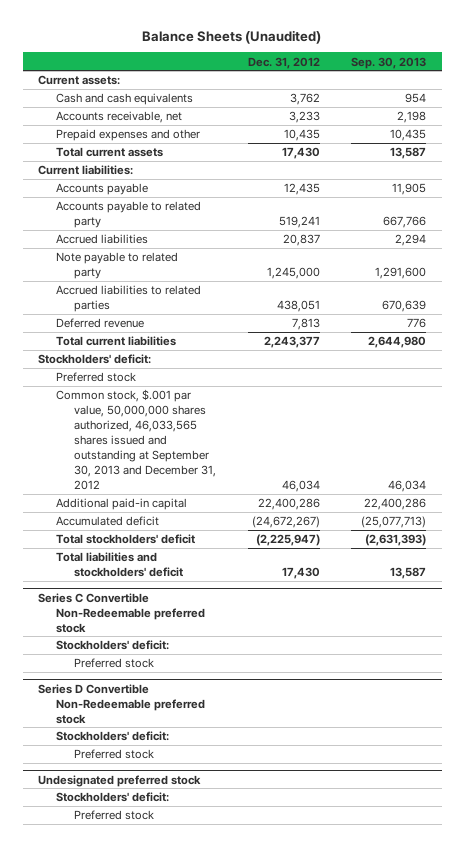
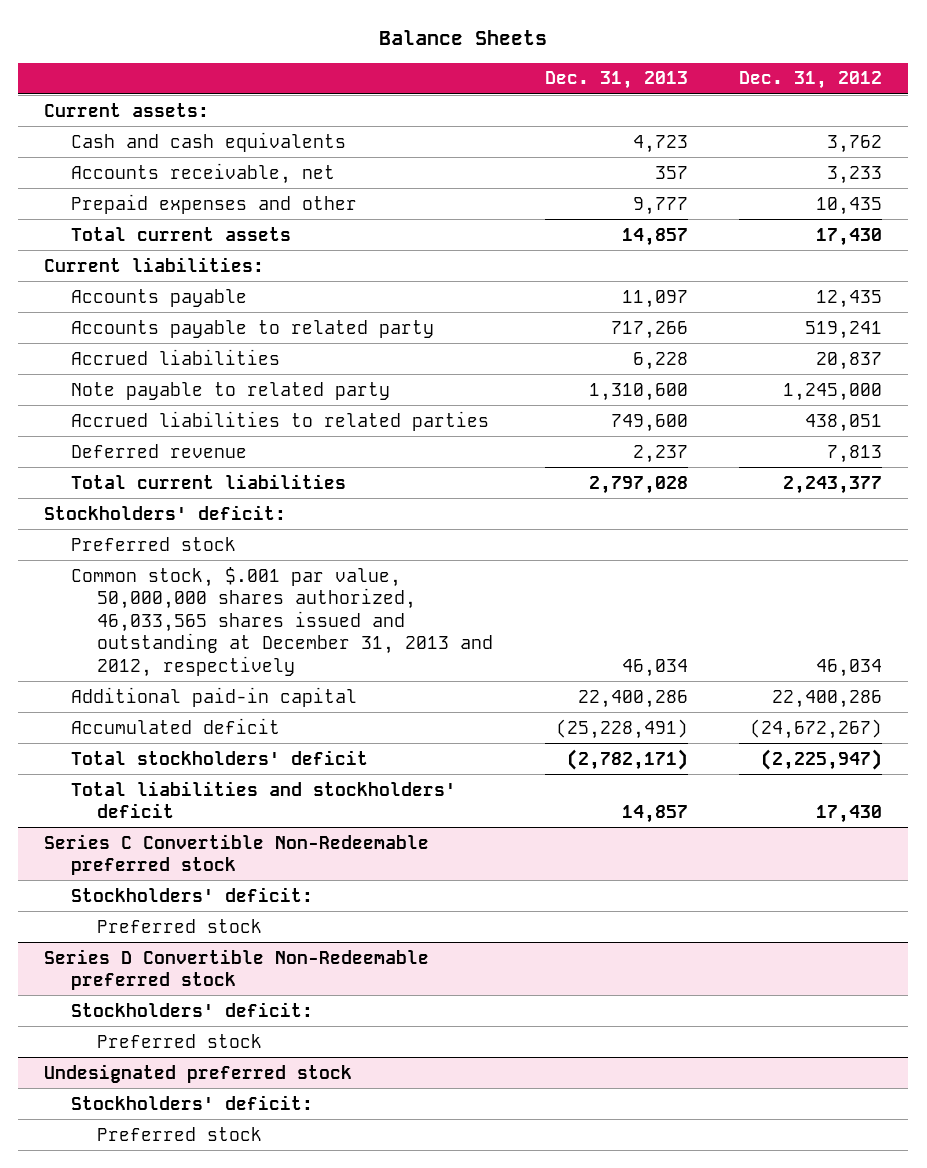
[142,29,322,44] Balance Sheets (Unaudited) -> [379,30,548,46] Balance Sheets
[351,56,427,69] Sep. 30, 2013 -> none
none -> [544,71,688,90] Dec. 31, 2013
[56,389,217,491] Common stock, $.001 par value, 50,000,000 shares authorized, 46,033,565 shares issued and outstanding at September 30, 2013 and December 31, 2012 -> [70,566,493,678] Common stock, $.001 par value, 50,000,000 shares authorized, 46,033,565 shares issued and outstanding at December 31, 2013 and 2012, respectively

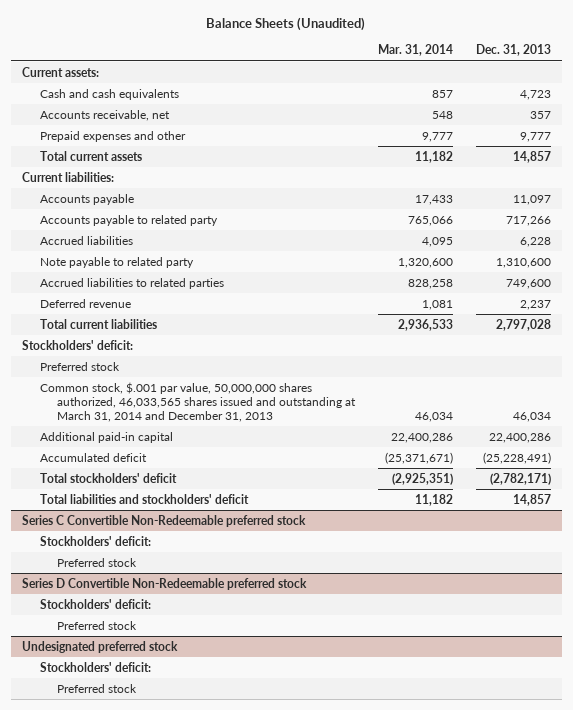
[379,30,548,46] Balance Sheets -> [206,17,366,32] Balance Sheets (Unaudited)
[739,71,883,90] Dec. 31, 2012 -> none
none -> [378,44,454,57] Mar. 31, 2014
[70,566,493,678] Common stock, $.001 par value, 50,000,000 shares authorized, 46,033,565 shares issued and outstanding at December 31, 2013 and 2012, respectively -> [39,381,357,422] Common stock, $.001 par value, 50,000,000 shares authorized, 46,033,565 shares issued and outstanding at March 31, 2014 and December 31, 2013

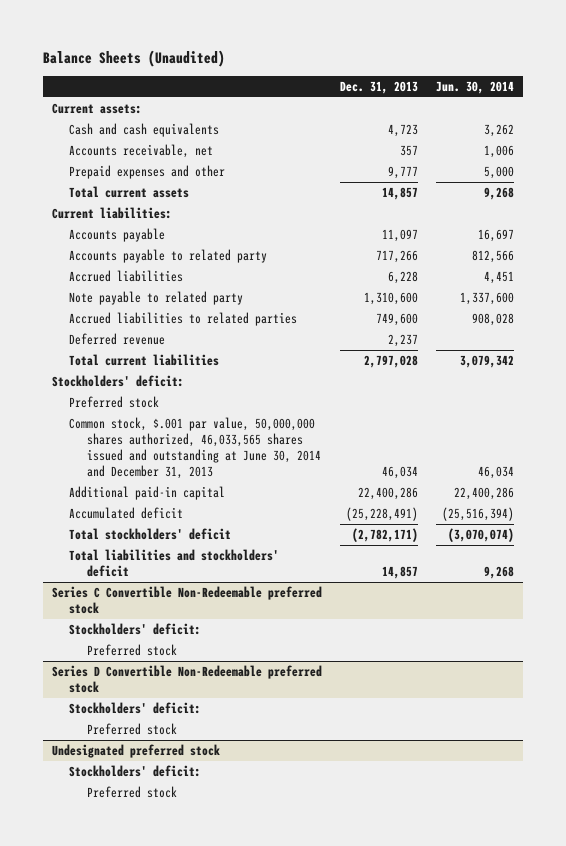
[378,44,454,57] Mar. 31, 2014 -> none
none -> [435,80,514,94] Jun. 30, 2014
[39,381,357,422] Common stock, $.001 par value, 50,000,000 shares authorized, 46,033,565 shares issued and outstanding at March 31, 2014 and December 31, 2013 -> [69,416,321,480] Common stock, $.001 par value, 50,000,000 shares authorized, 46,033,565 shares issued and outstanding at June 30, 2014 and December 31, 2013

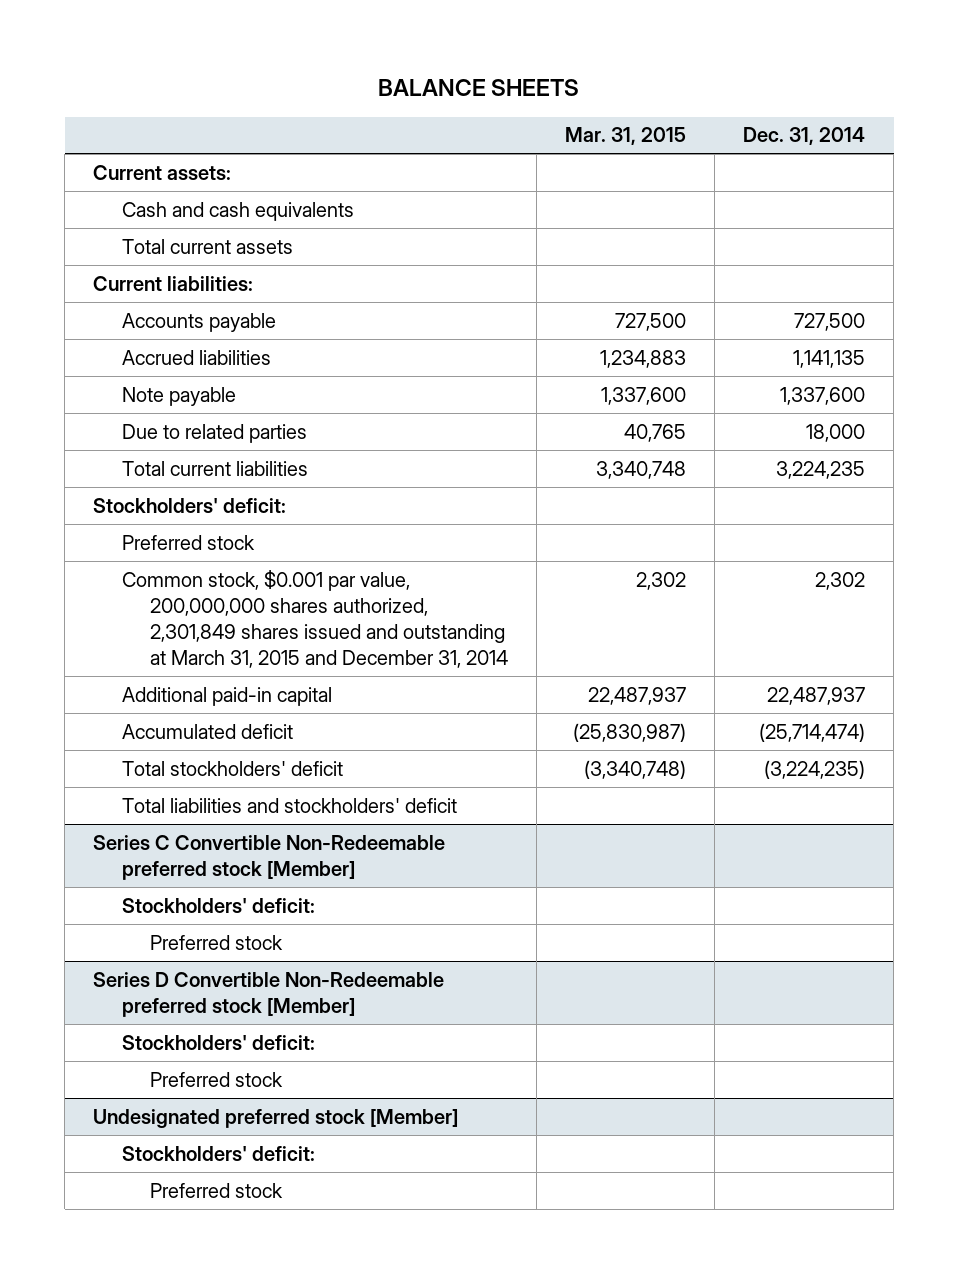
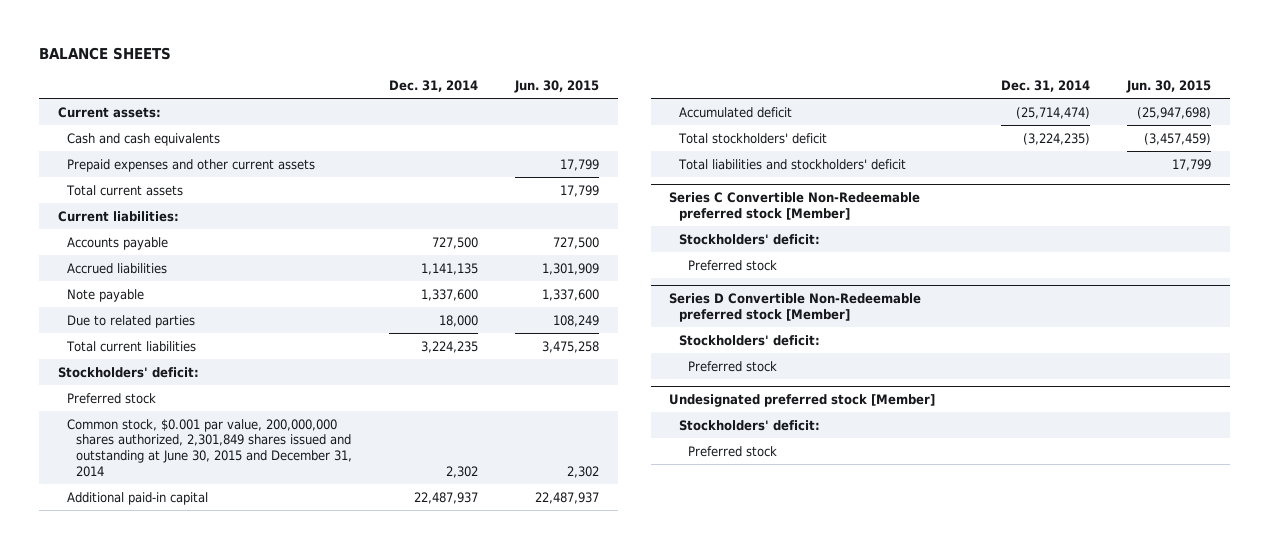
[565,127,687,146] Mar. 31, 2015 -> none
none -> [514,80,600,94] Jun. 30, 2015
none -> [66,158,315,172] Prepaid expenses and other current assets
[121,569,509,669] Common stock, $0.001 par value, 200,000,000 shares authorized, 2,301,849 shares issued and outstanding at March 31, 2015 and December 31, 2014 -> [66,418,353,477] Common stock, $0.001 par value, 200,000,000 shares authorized, 2,301,849 shares issued and outstanding at June 30, 2015 and December 31, 2014

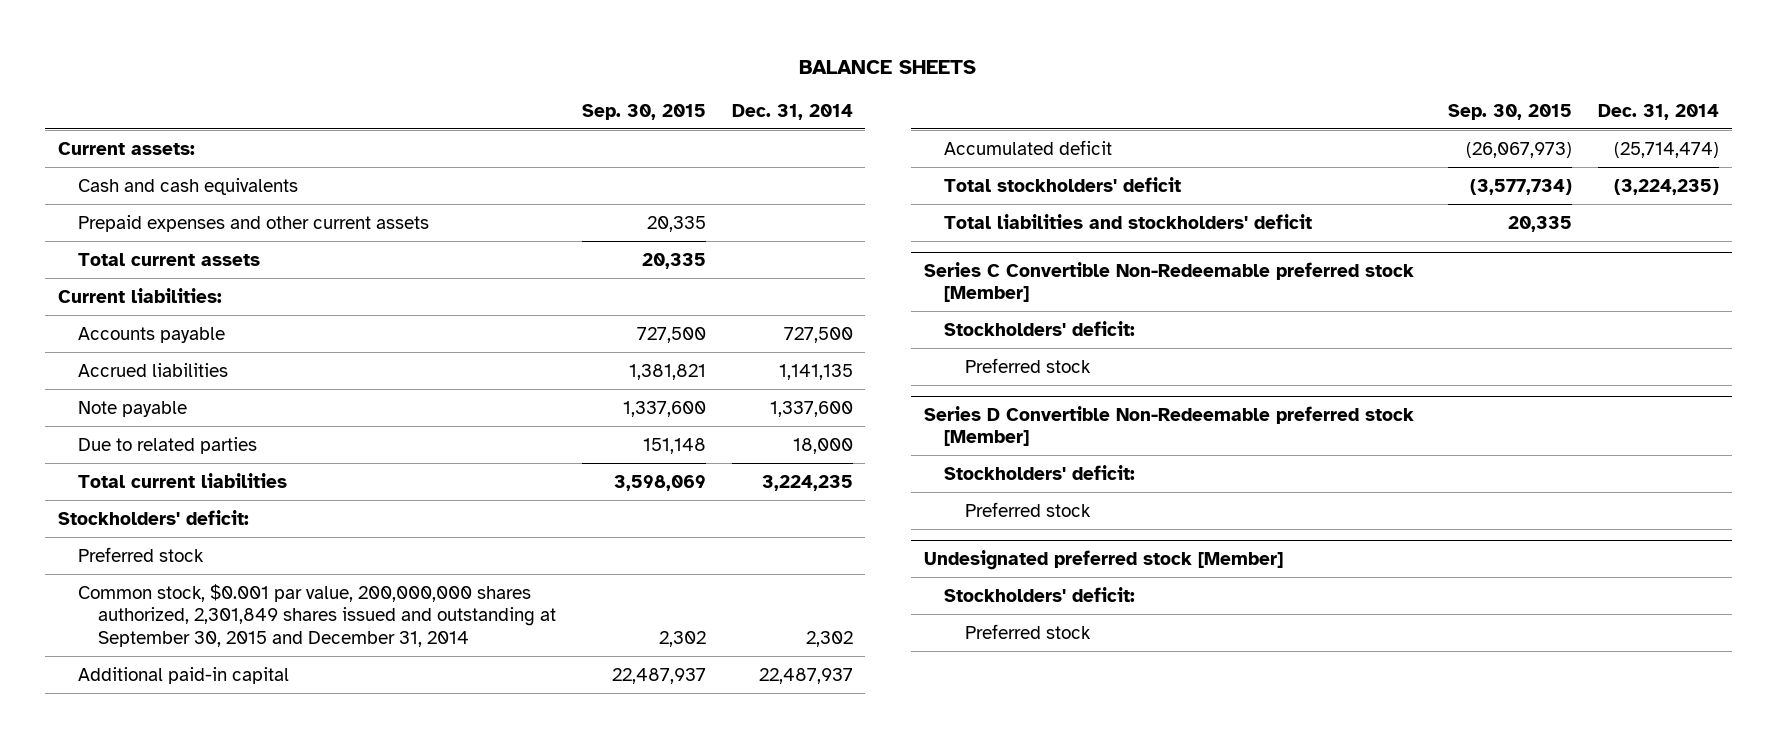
[514,80,600,94] Jun. 30, 2015 -> none
none -> [581,103,706,120] Sep. 30, 2015
[66,418,353,477] Common stock, $0.001 par value, 200,000,000 shares authorized, 2,301,849 shares issued and outstanding at June 30, 2015 and December 31, 2014 -> [78,583,557,647] Common stock, $0.001 par value, 200,000,000 shares authorized, 2,301,849 shares issued and outstanding at September 30, 2015 and December 31, 2014

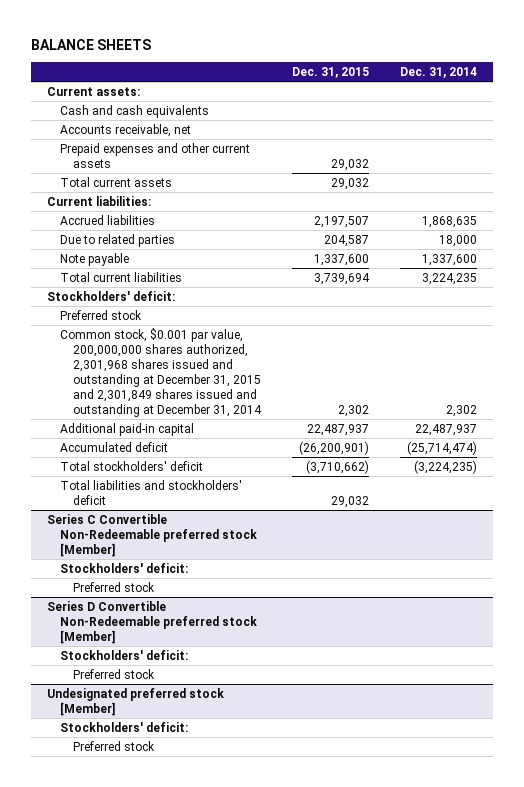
[581,103,706,120] Sep. 30, 2015 -> none
none -> [292,67,370,79] Dec. 31, 2015
none -> [60,123,192,137] Accounts receivable, net
[78,326,226,343] Accounts payable -> none
[778,363,853,380] 1,141,135 -> [422,215,478,228] 1,868,635
[78,400,188,417] Note payable -> [60,252,130,266] Note payable
[78,583,557,647] Common stock, $0.001 par value, 200,000,000 shares authorized, 2,301,849 shares issued and outstanding at September 30, 2015 and December 31, 2014 -> [60,327,263,418] Common stock, $0.001 par value, 200,000,000 shares authorized, 2,301,968 shares issued and outstanding at December 31, 2015 and 2,301,849 shares issued and outstanding at December 31, 2014

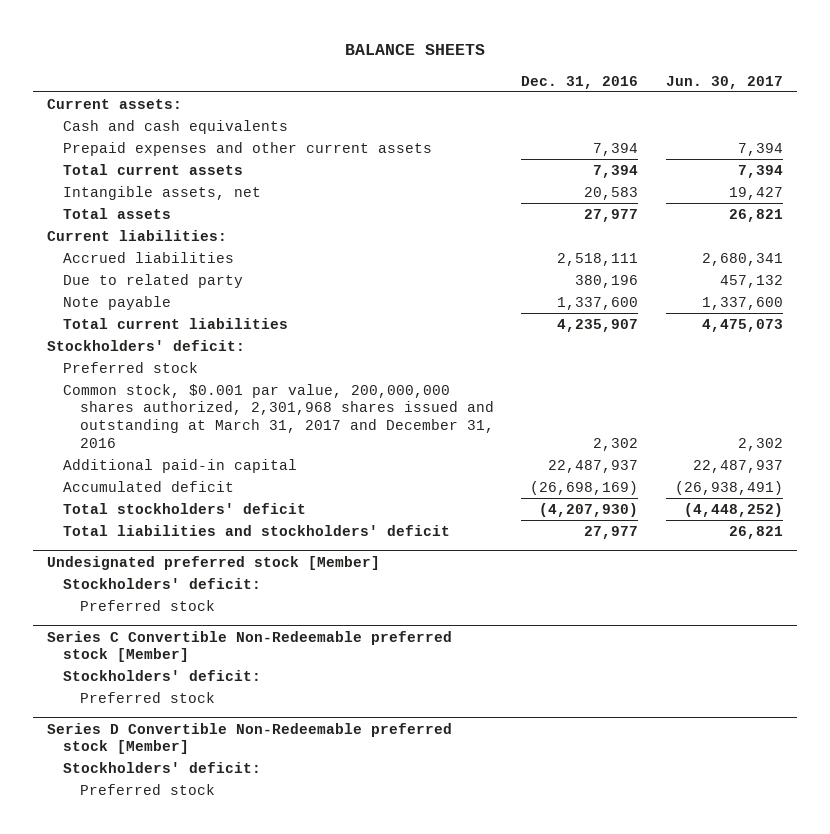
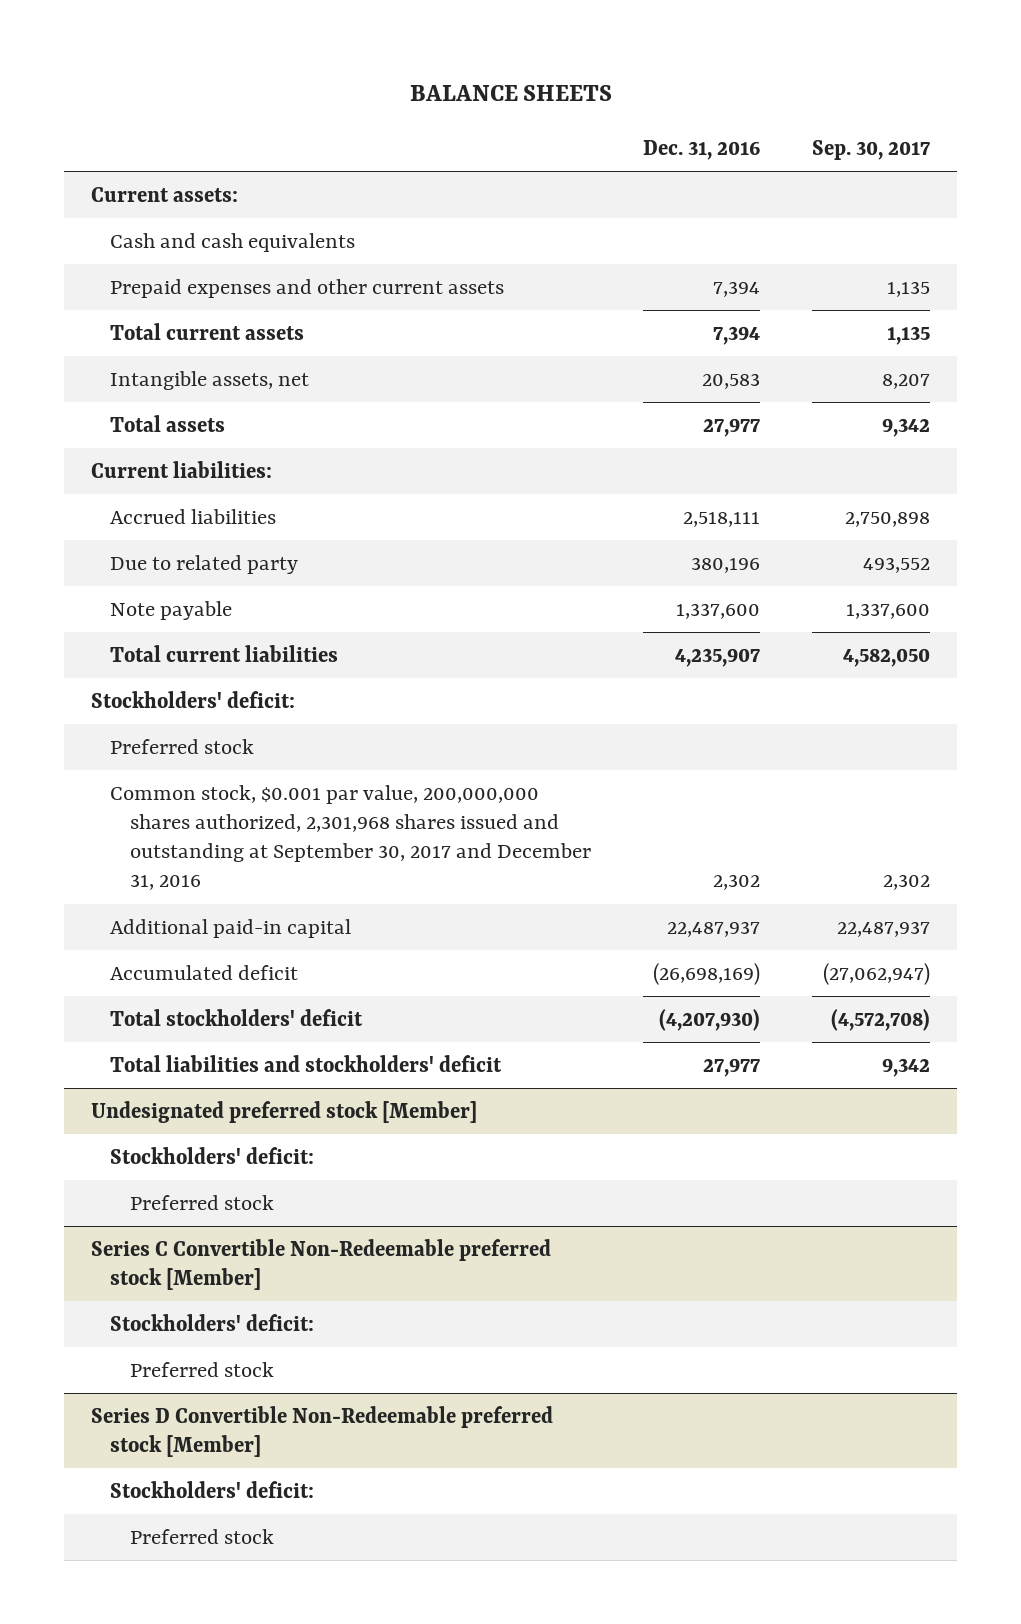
[666,75,784,89] Jun. 30, 2017 -> none
none -> [812,139,931,160] Sep. 30, 2017
[63,383,494,448] Common stock, $0.001 par value, 200,000,000 shares authorized, 2,301,968 shares issued and outstanding at March 31, 2017 and December 31, 2016 -> [110,784,591,891] Common stock, $0.001 par value, 200,000,000 shares authorized, 2,301,968 shares issued and outstanding at September 30, 2017 and December 31, 2016

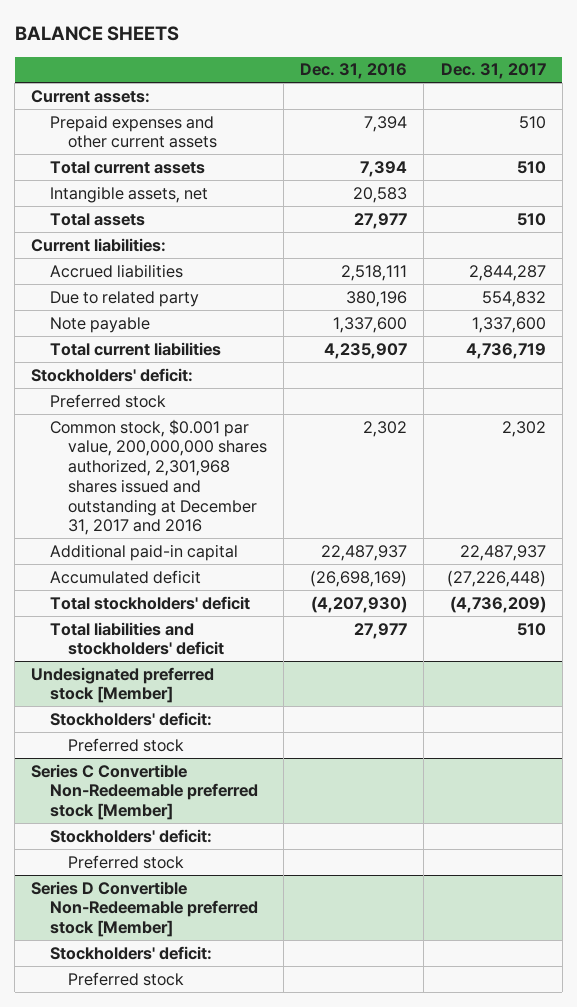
[812,139,931,160] Sep. 30, 2017 -> none
none -> [440,63,546,80] Dec. 31, 2017
[110,232,356,252] Cash and cash equivalents -> none
[110,784,591,891] Common stock, $0.001 par value, 200,000,000 shares authorized, 2,301,968 shares issued and outstanding at September 30, 2017 and December 31, 2016 -> [49,418,268,536] Common stock, $0.001 par value, 200,000,000 shares authorized, 2,301,968 shares issued and outstanding at December 31, 2017 and 2016

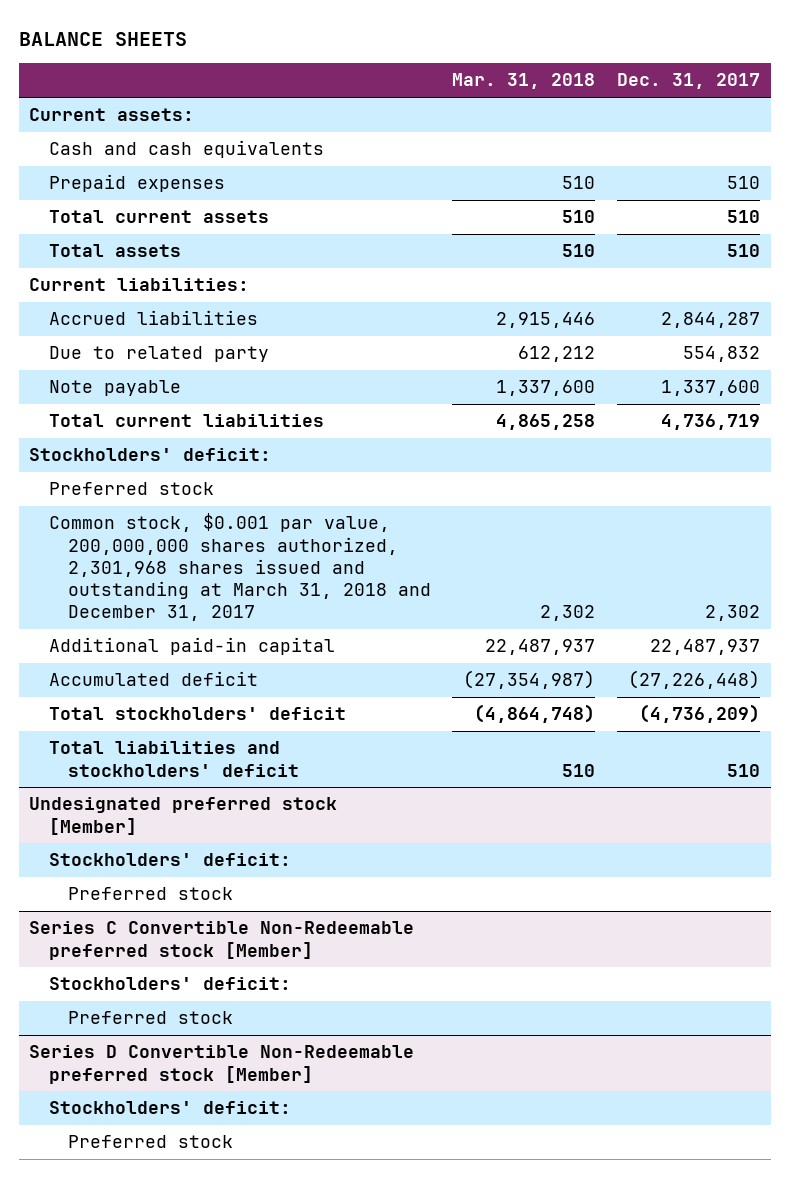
[300,63,408,80] Dec. 31, 2016 -> none
none -> [452,73,596,90] Mar. 31, 2018
none -> [48,140,324,159] Cash and cash equivalents
[49,114,218,149] Prepaid expenses and other current assets -> [48,174,225,193] Prepaid expenses
[49,185,208,203] Intangible assets, net -> none
[49,418,268,536] Common stock, $0.001 par value, 200,000,000 shares authorized, 2,301,968 shares issued and outstanding at December 31, 2017 and 2016 -> [48,513,431,621] Common stock, $0.001 par value, 200,000,000 shares authorized, 2,301,968 shares issued and outstanding at March 31, 2018 and December 31, 2017

